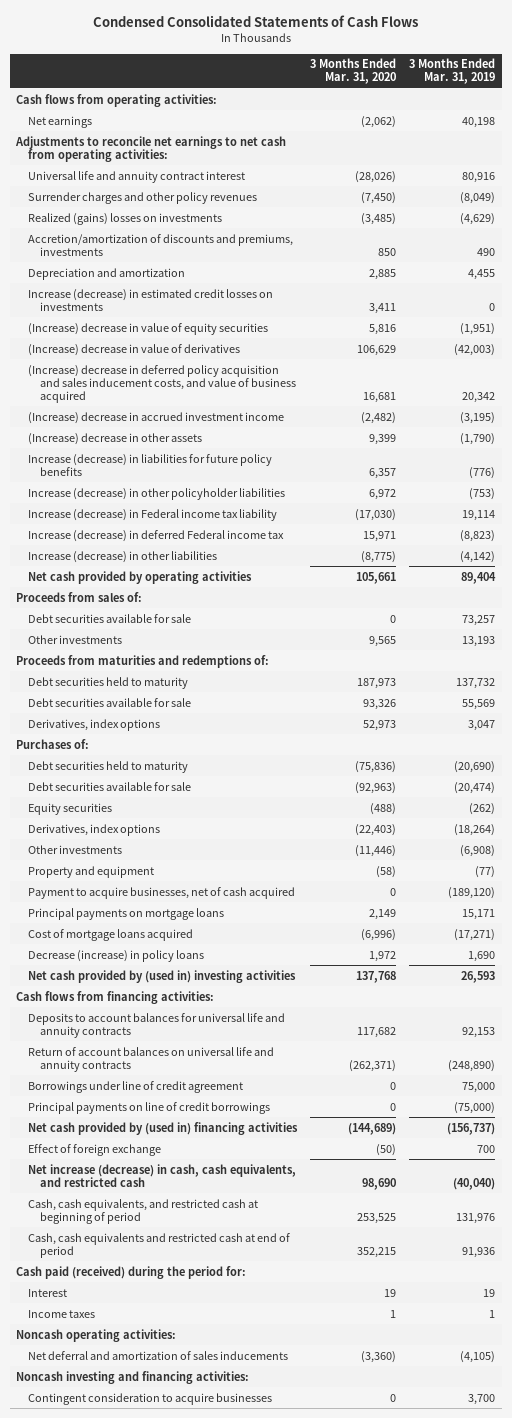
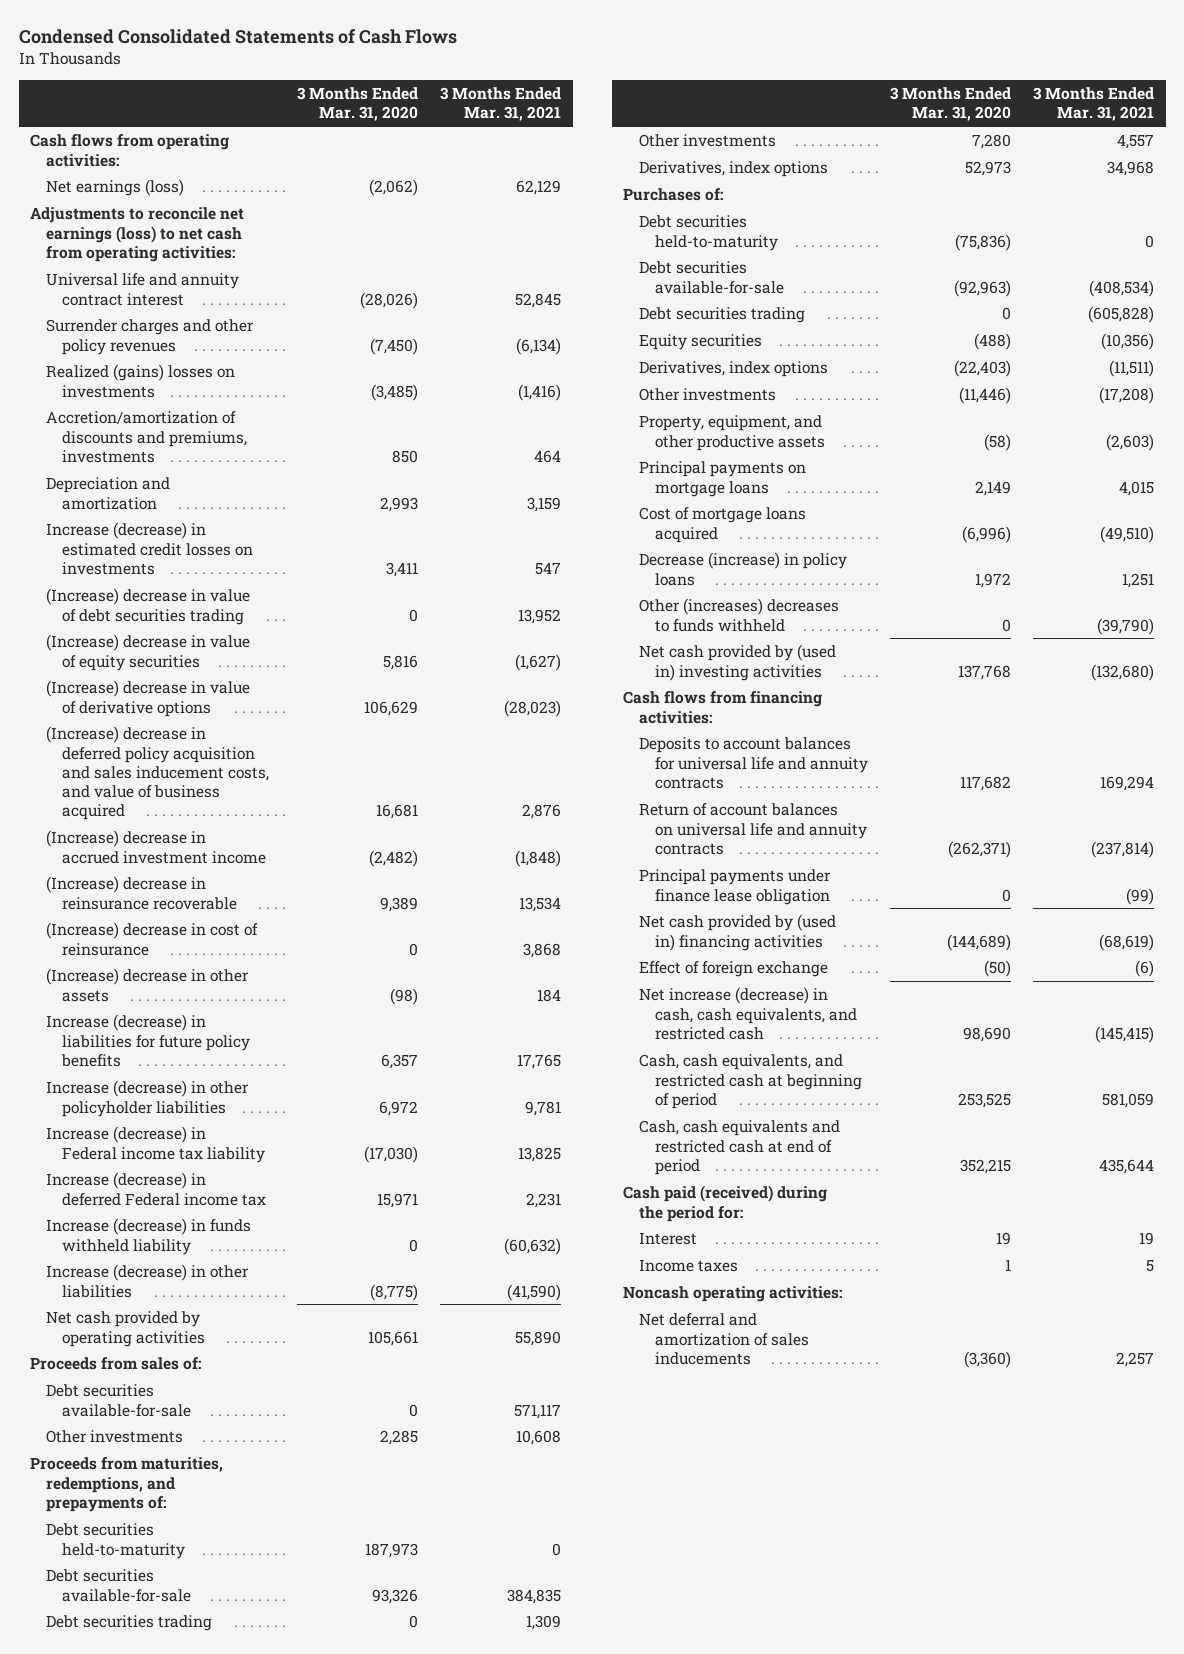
[409,58,496,85] 3 Months Ended Mar. 31, 2019 -> none
none -> [440,86,562,122] 3 Months Ended Mar. 31, 2021
[28,115,93,128] Net earnings -> [45,179,184,197] Net earnings (loss)
[15,135,287,162] Adjustments to reconcile net earnings to net cash from operating activities: -> [29,207,244,262] Adjustments to reconcile net earnings (loss) to net cash from operating activities:
[369,268,397,280] 2,885 -> [379,496,418,512] 2,993
none -> [45,588,250,625] (Increase) decrease in value of debt securities trading
[28,343,241,356] (Increase) decrease in value of derivatives -> [45,680,250,717] (Increase) decrease in value of derivative options
none -> [45,876,237,910] (Increase) decrease in reinsurance recoverable
none -> [45,922,258,956] (Increase) decrease in cost of reinsurance
[369,433,397,445] 9,399 -> [389,987,418,1005] (98)
none -> [45,1218,251,1255] Increase (decrease) in funds withheld liability
[28,613,192,623] Debt securities available for sale -> [45,1384,191,1417] Debt securities available-for-sale
[369,635,397,647] 9,565 -> [379,1430,418,1446] 2,285
[16,654,270,668] Proceeds from maturities and redemptions of: -> [29,1457,223,1512] Proceeds from maturities, redemptions, and prepayments of:
[28,676,189,689] Debt securities held to maturity -> [45,1523,185,1559] Debt securities held-to-maturity
[28,697,192,707] Debt securities available for sale -> [45,1569,191,1602] Debt securities available-for-sale
none -> [45,1615,212,1632] Debt securities trading
none -> [638,134,776,148] Other investments
[28,760,189,773] Debt securities held to maturity -> [638,215,778,251] Debt securities held-to-maturity
[28,781,192,791] Debt securities available for sale -> [638,261,784,294] Debt securities available-for-sale
none -> [638,307,805,324] Debt securities trading
[28,886,296,899] Payment to acquire businesses, net of cash acquired -> none
[28,865,155,878] Property and equipment -> [638,415,825,451] Property, equipment, and other productive assets
none -> [638,598,839,632] Other (increases) decreases to funds withheld
[28,1080,244,1093] Borrowings under line of credit agreement -> none
[28,1101,271,1114] Principal payments on line of credit borrowings -> none
none -> [638,869,831,905] Principal payments under finance lease obligation
[16,1370,250,1384] Noncash investing and financing activities: -> none
[28,1392,273,1405] Contingent consideration to acquire businesses -> none

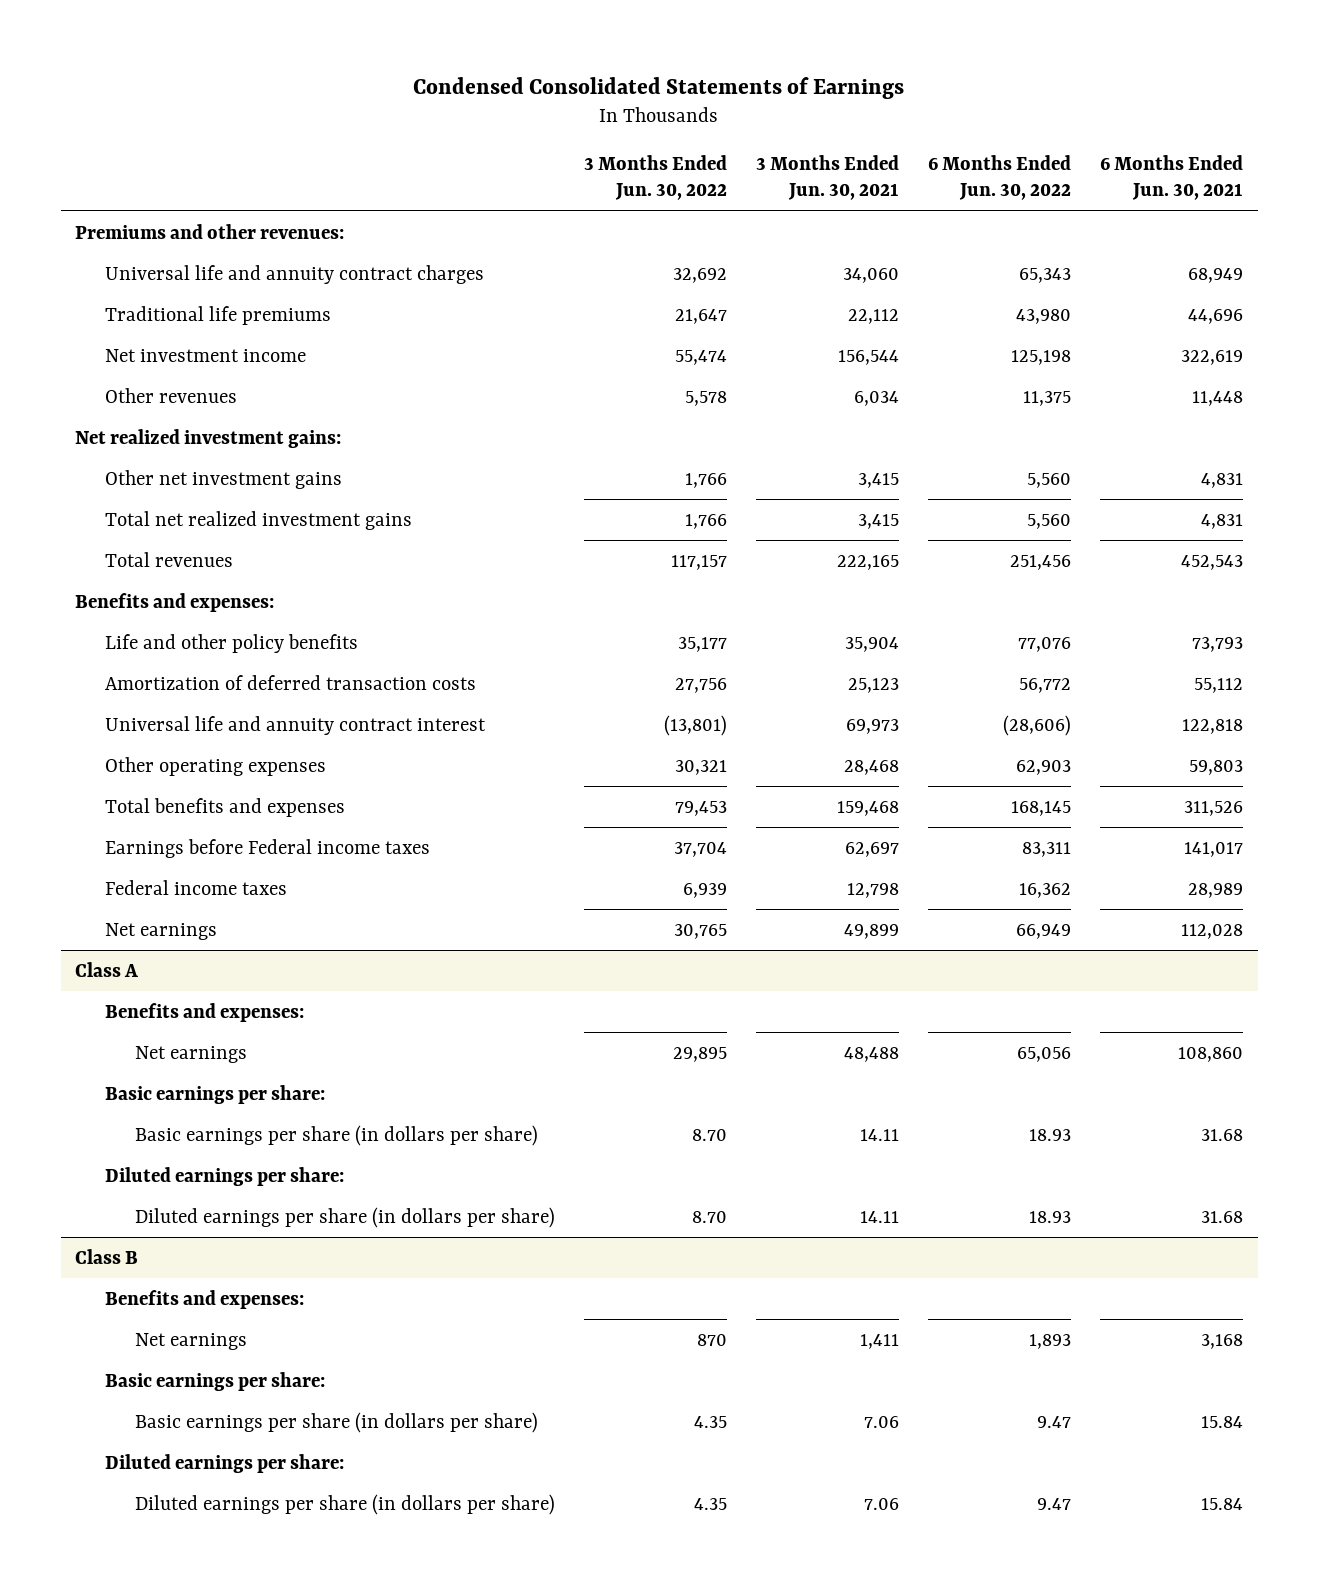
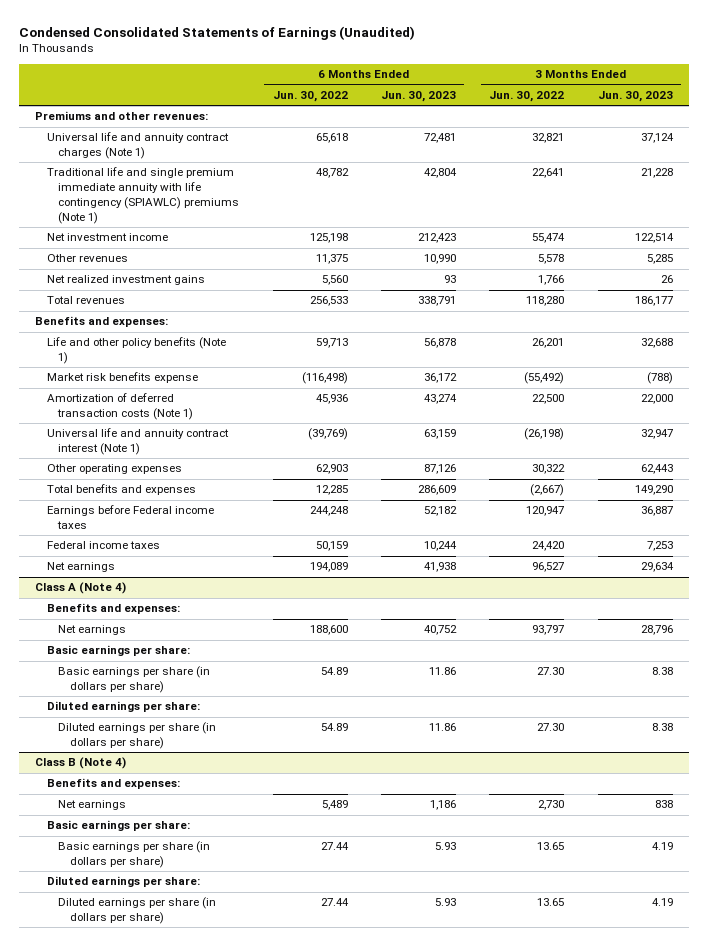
[413,76,905,99] Condensed Consolidated Statements of Earnings -> [18,25,415,40] Condensed Consolidated Statements of Earnings (Unaudited)
[756,155,900,201] 3 Months Ended Jun. 30, 2021 -> none
[1100,155,1244,201] 6 Months Ended Jun. 30, 2021 -> none
none -> [381,90,457,102] Jun. 30, 2023
none -> [597,90,673,102] Jun. 30, 2023
[105,305,332,325] Traditional life premiums -> none
[105,264,485,284] Universal life and annuity contract charges -> [46,132,229,160] Universal life and annuity contract charges (Note 1)
[673,267,728,283] 32,692 -> [532,133,565,144] 32,821
[1019,267,1072,283] 65,343 -> [315,133,348,144] 65,618
none -> [46,167,240,224] Traditional life and single premium immediate annuity with life contingency (SPIAWLC) premiums (Note 1)
[75,428,342,448] Net realized investment gains: -> none
[105,469,343,489] Other net investment gains -> none
[105,510,413,530] Total net realized investment gains -> [46,275,205,286] Net realized investment gains
[671,554,728,570] 117,157 -> [526,296,565,307] 118,280
[1010,554,1072,570] 251,456 -> [309,296,348,307] 256,533
[105,633,359,653] Life and other policy benefits -> [46,337,226,365] Life and other policy benefits (Note 1)
[678,636,728,652] 35,177 -> [532,338,565,349] 26,201
[1018,636,1072,652] 77,076 -> [315,338,348,349] 59,713
none -> [46,372,198,384] Market risk benefits expense
[105,674,477,690] Amortization of deferred transaction costs -> [46,393,194,421] Amortization of deferred transaction costs (Note 1)
[675,677,728,693] 27,756 -> [532,394,565,405] 22,500
[1019,677,1072,693] 56,772 -> [315,394,348,405] 45,936
[105,715,487,735] Universal life and annuity contract interest -> [46,428,229,456] Universal life and annuity contract interest (Note 1)
[664,714,728,736] (13,801) -> [524,428,565,441] (26,198)
[1003,714,1072,736] (28,606) -> [307,428,348,441] (39,769)
[675,759,728,775] 30,321 -> [532,464,566,475] 30,322
[675,800,728,816] 79,453 -> [530,484,565,497] (2,667)
[1011,800,1072,816] 168,145 -> [315,485,348,496] 12,285
[674,841,728,857] 37,704 -> [526,506,565,517] 120,947
[1022,841,1072,857] 83,311 -> [309,506,348,517] 244,248
[683,882,728,898] 6,939 -> [532,541,565,552] 24,420
[1019,882,1072,898] 16,362 -> [315,541,348,552] 50,159
[674,923,728,939] 30,765 -> [532,562,565,573] 96,527
[1016,923,1072,939] 66,949 -> [309,562,348,573] 194,089
[75,961,139,977] Class A -> [35,582,127,595] Class A (Note 4)
[673,1046,728,1062] 29,895 -> [532,625,565,636] 93,797
[1017,1046,1072,1062] 65,056 -> [309,625,348,636] 188,600
[692,1128,728,1141] 8.70 -> [537,667,565,676] 27.30
[1029,1128,1072,1141] 18.93 -> [320,667,348,676] 54.89
[692,1210,728,1223] 8.70 -> [537,723,565,732] 27.30
[1029,1210,1072,1223] 18.93 -> [320,723,348,732] 54.89
[75,1248,139,1264] Class B -> [35,757,127,770] Class B (Note 4)
[697,1333,728,1346] 870 -> [538,800,565,811] 2,730
[1029,1333,1072,1349] 1,893 -> [321,800,348,811] 5,489
[694,1415,728,1428] 4.35 -> [537,842,565,851] 13.65
[1037,1415,1072,1428] 9.47 -> [320,842,349,851] 27.44
[694,1497,728,1510] 4.35 -> [537,898,565,907] 13.65
[1037,1497,1072,1510] 9.47 -> [320,898,349,907] 27.44

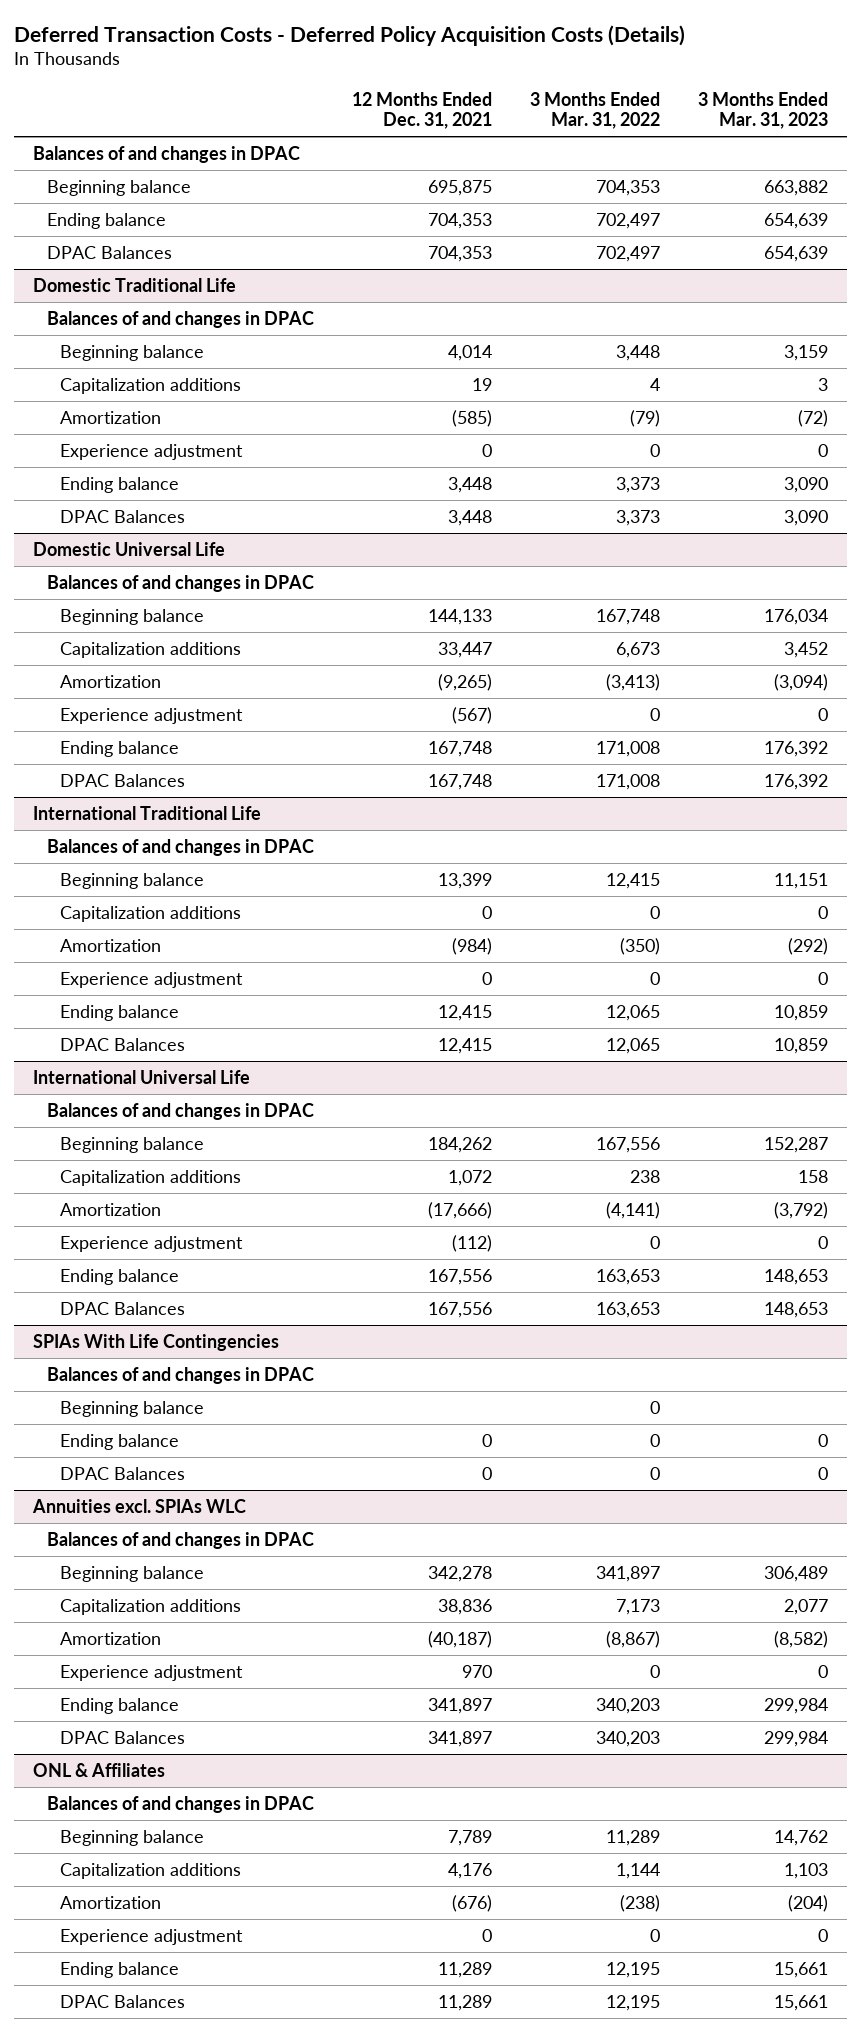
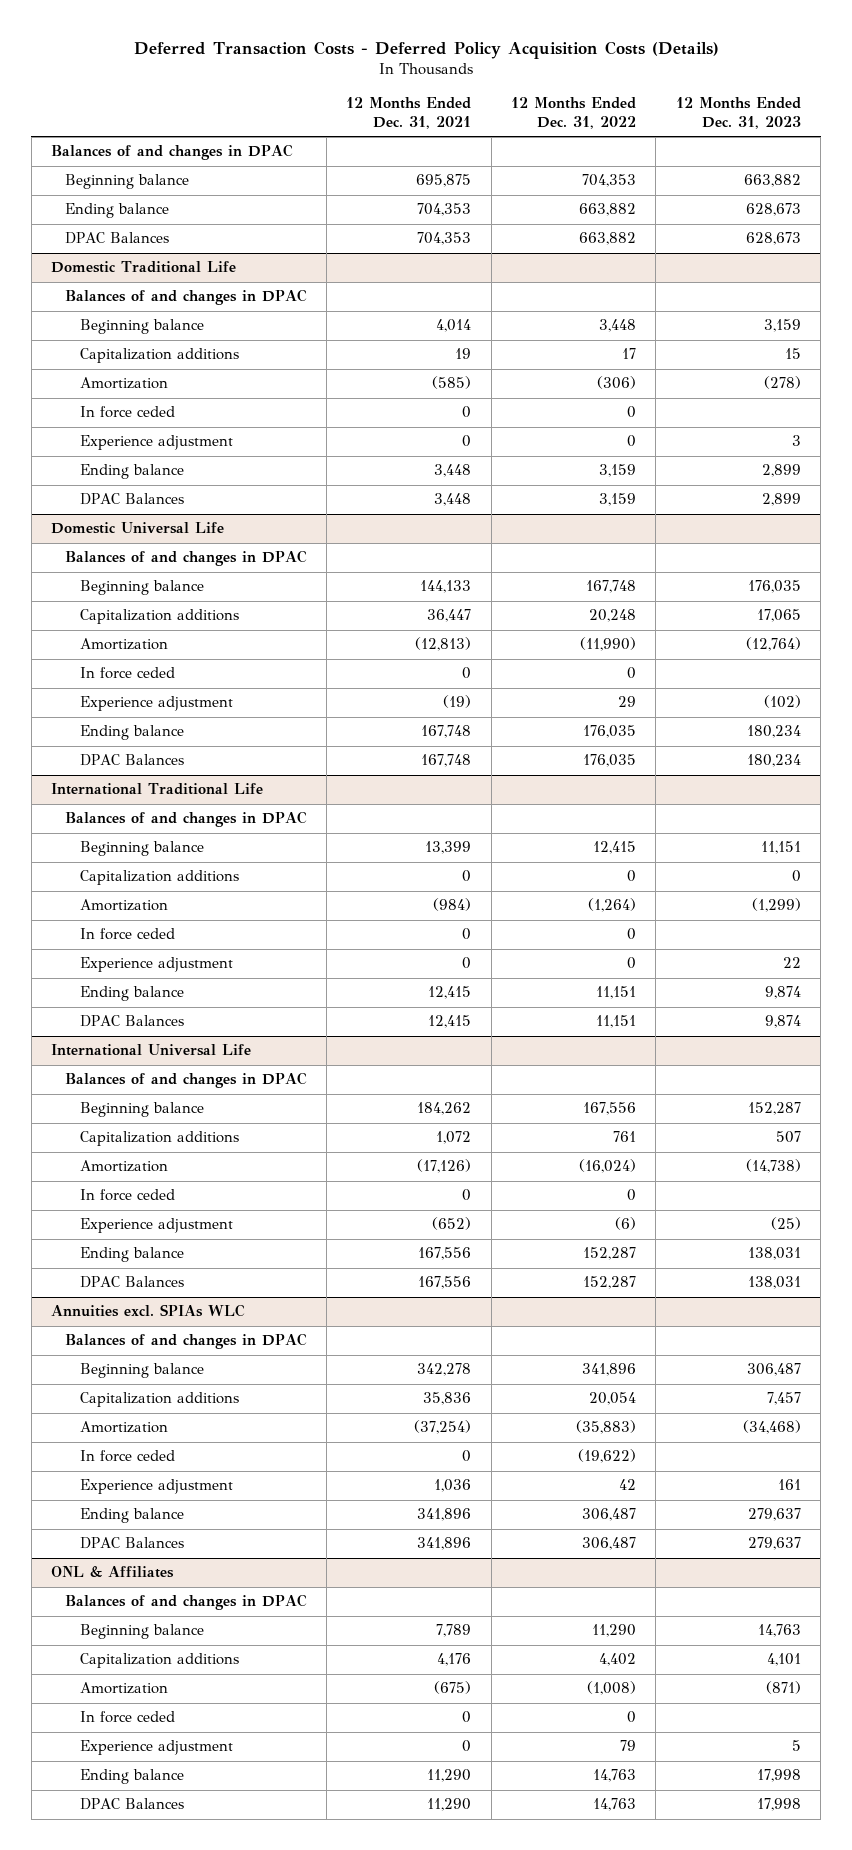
[529,91,660,130] 3 Months Ended Mar. 31, 2022 -> none
[697,91,828,130] 3 Months Ended Mar. 31, 2023 -> none
none -> [510,97,636,130] 12 Months Ended Dec. 31, 2022
none -> [675,97,801,130] 12 Months Ended Dec. 31, 2023
none -> [79,406,175,419] In force ceded
[437,641,492,658] 33,447 -> [427,609,472,623] 36,447
[437,673,492,691] (9,265) -> [415,637,472,652] (12,813)
none -> [79,667,175,680] In force ceded
[451,706,492,724] (567) -> [443,695,472,709] (19)
none -> [79,928,175,941] In force ceded
[427,1201,492,1219] (17,666) -> [417,1159,472,1174] (17,126)
none -> [79,1189,175,1202] In force ceded
[451,1234,492,1252] (112) -> [432,1217,472,1231] (652)
[33,1333,280,1351] SPIAs With Life Contingencies -> none
[46,1366,314,1384] Balances of and changes in DPAC -> none
[59,1400,204,1417] Beginning balance -> none
[59,1433,179,1450] Ending balance -> none
[59,1466,185,1480] DPAC Balances -> none
[437,1598,492,1615] 38,836 -> [423,1392,472,1406] 35,836
[427,1630,492,1648] (40,187) -> [414,1420,472,1435] (37,254)
none -> [79,1450,175,1463] In force ceded
[461,1664,492,1678] 970 -> [434,1479,472,1493] 1,036
[427,1697,492,1714] 341,897 -> [417,1508,472,1522] 341,896
[427,1730,492,1747] 341,897 -> [417,1537,472,1551] 341,896
[451,1894,492,1912] (676) -> [434,1681,472,1695] (675)
none -> [79,1711,175,1724] In force ceded
[437,1961,492,1978] 11,289 -> [427,1769,472,1783] 11,290
[437,1994,492,2011] 11,289 -> [427,1798,472,1812] 11,290

